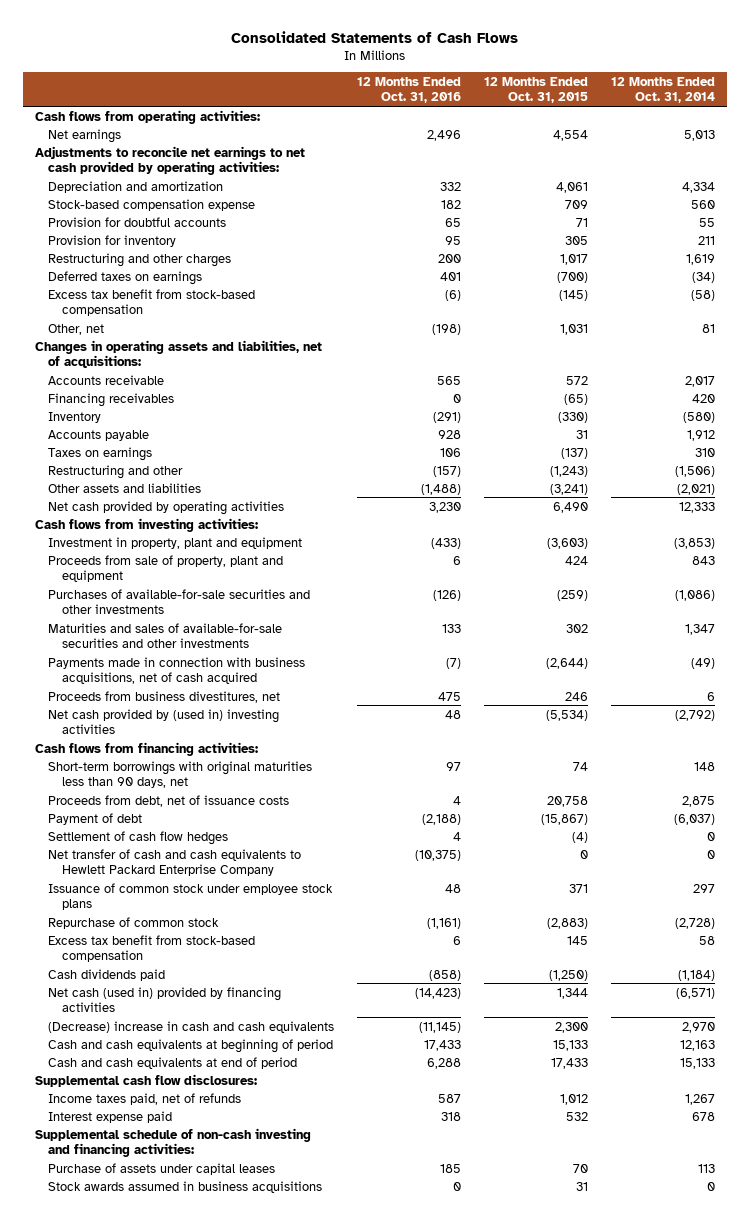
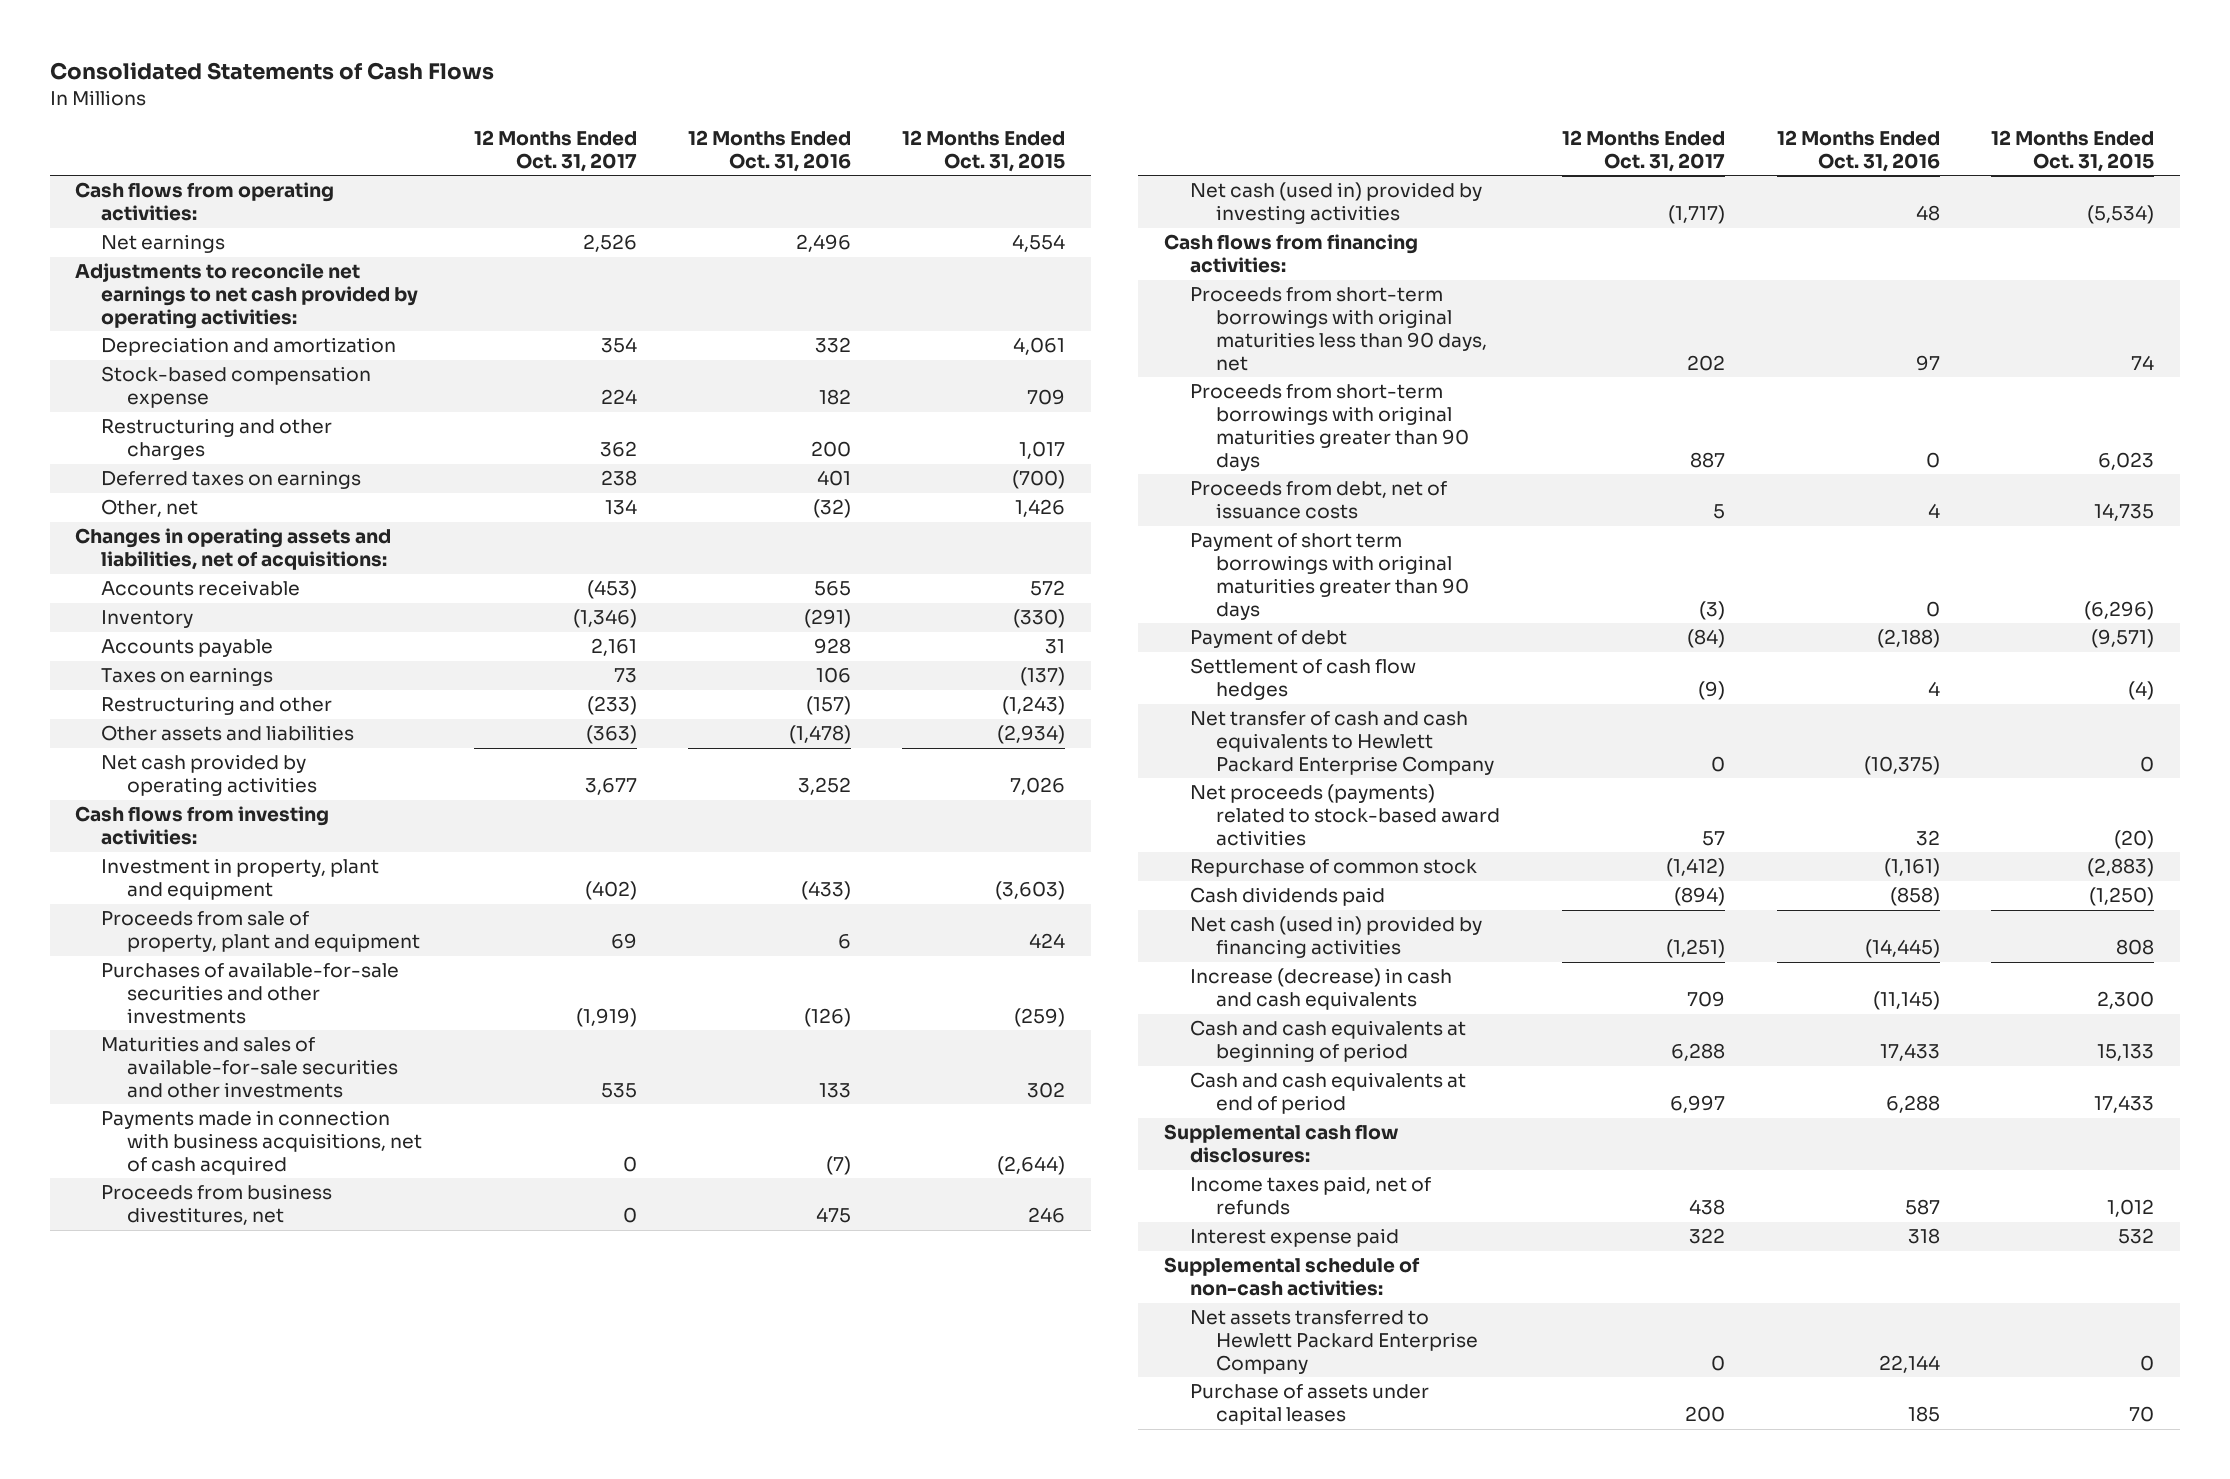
[611,76,716,104] 12 Months Ended Oct. 31, 2014 -> none
none -> [473,129,637,172] 12 Months Ended Oct. 31, 2017
[48,216,227,227] Provision for doubtful accounts -> none
[48,234,177,247] Provision for inventory -> none
[48,288,256,316] Excess tax benefit from stock-based compensation -> none
[432,323,462,335] (198) -> [813,499,852,519] (32)
[560,323,589,335] 1,031 -> [1015,499,1066,518] 1,426
[48,392,175,407] Financing receivables -> none
[421,483,462,495] (1,488) -> [789,725,852,745] (1,478)
[550,483,589,495] (3,241) -> [997,725,1066,745] (2,934)
[429,501,462,513] 3,230 -> [798,777,852,796] 3,252
[553,501,589,513] 6,490 -> [1010,777,1066,796] 7,026
[48,708,280,734] Net cash provided by (used in) investing activities -> [1190,182,1483,225] Net cash (used in) provided by investing activities
[48,760,313,788] Short-term borrowings with original maturities less than 90 days, net -> [1190,287,1487,371] Proceeds from short-term borrowings with original maturities less than 90 days, net
none -> [1190,384,1469,471] Proceeds from short-term borrowings with original maturities greater than 90 days
[547,795,589,807] 20,758 -> [2094,503,2155,522] 14,735
none -> [1190,533,1469,620] Payment of short term borrowings with original maturities greater than 90 days
[541,813,589,825] (15,867) -> [2091,629,2155,649] (9,571)
[48,882,334,910] Issuance of common stock under employee stock plans -> none
none -> [1190,784,1500,846] Net proceeds (payments) related to stock-based award activities
[48,934,256,962] Excess tax benefit from stock-based compensation -> none
[415,987,462,999] (14,423) -> [1864,939,1940,959] (14,445)
[557,987,589,999] 1,344 -> [2116,939,2155,956] 808
[48,1020,335,1033] (Decrease) increase in cash and cash equivalents -> [1190,968,1453,1011] Increase (decrease) in cash and cash equivalents
[34,1127,311,1157] Supplemental schedule of non-cash investing and financing activities: -> [1164,1257,1421,1297] Supplemental schedule of non-cash activities:
none -> [1190,1310,1478,1374] Net assets transferred to Hewlett Packard Enterprise Company
[48,1180,323,1193] Stock awards assumed in business acquisitions -> none

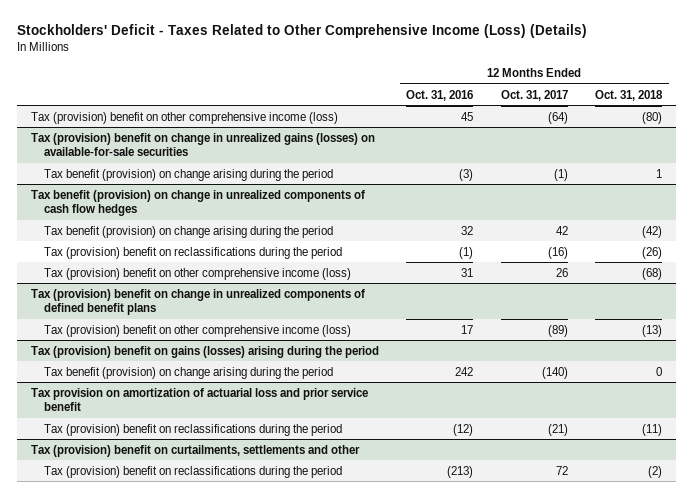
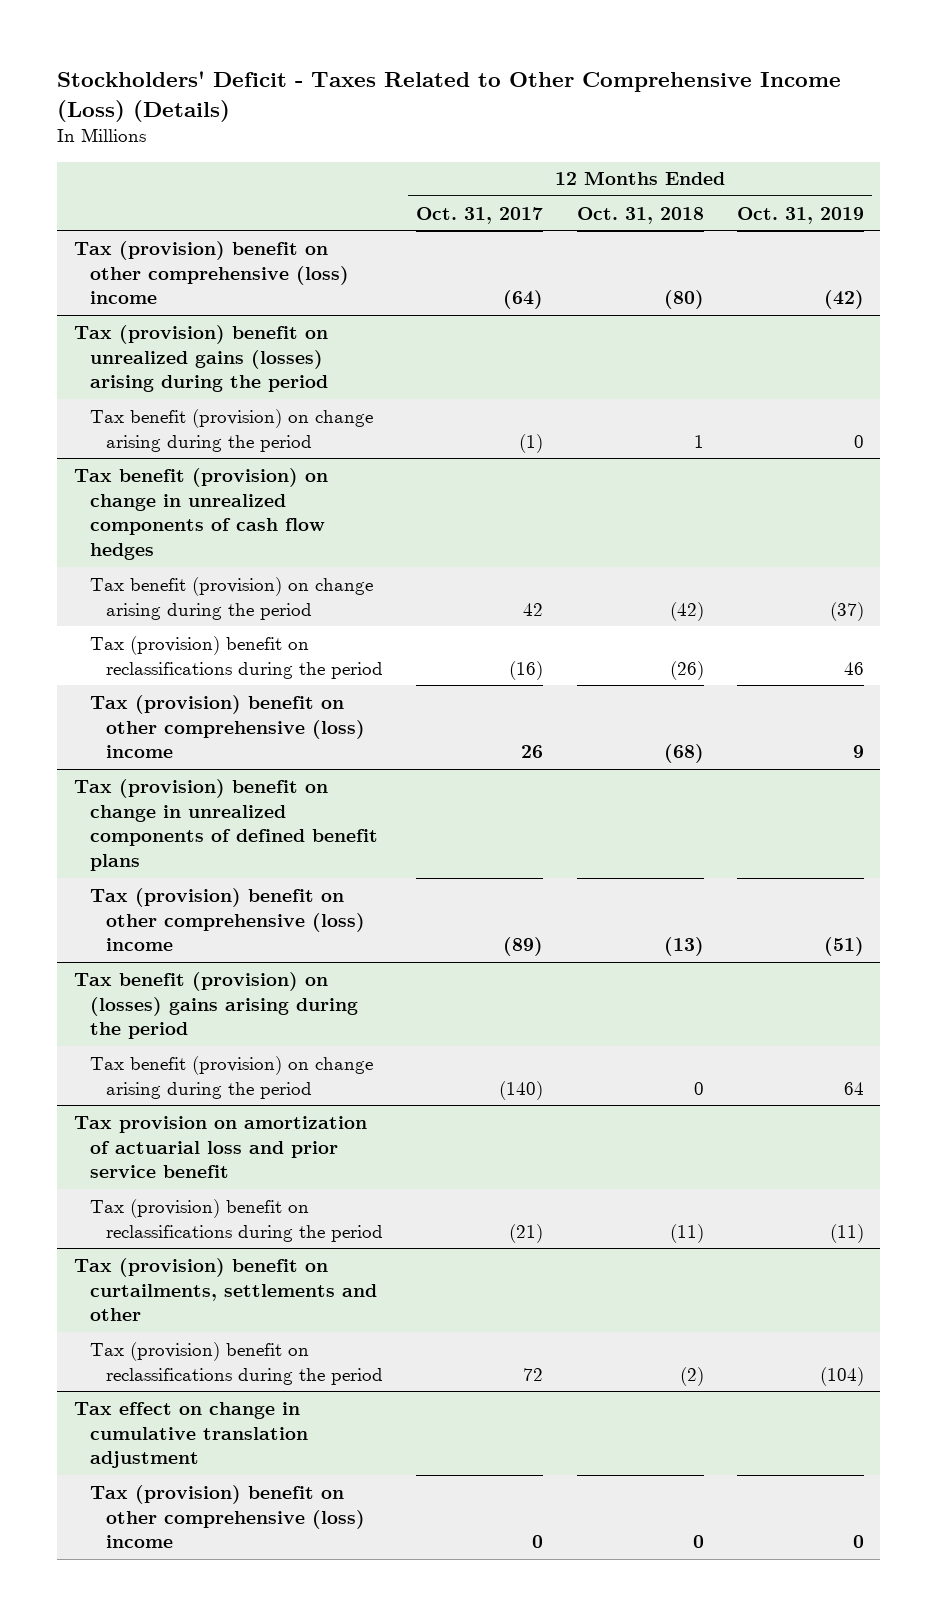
[406,89,474,101] Oct. 31, 2016 -> none
none -> [736,206,864,224] Oct. 31, 2019
[30,111,338,124] Tax (provision) benefit on other comprehensive income (loss) -> [73,240,349,305] Tax (provision) benefit on other comprehensive (loss) income
[30,132,375,157] Tax (provision) benefit on change in unrealized gains (losses) on available-for-sale securities -> [73,324,328,393] Tax (provision) benefit on unrealized gains (losses) arising during the period
[44,267,352,280] Tax (provision) benefit on other comprehensive income (loss) -> [89,694,366,759] Tax (provision) benefit on other comprehensive (loss) income
[44,324,352,337] Tax (provision) benefit on other comprehensive income (loss) -> [89,887,366,952] Tax (provision) benefit on other comprehensive (loss) income
[30,345,379,358] Tax (provision) benefit on gains (losses) arising during the period -> [73,971,358,1040] Tax benefit (provision) on (losses) gains arising during the period
none -> [73,1401,308,1469] Tax effect on change in cumulative translation adjustment
none -> [89,1484,366,1549] Tax (provision) benefit on other comprehensive (loss) income

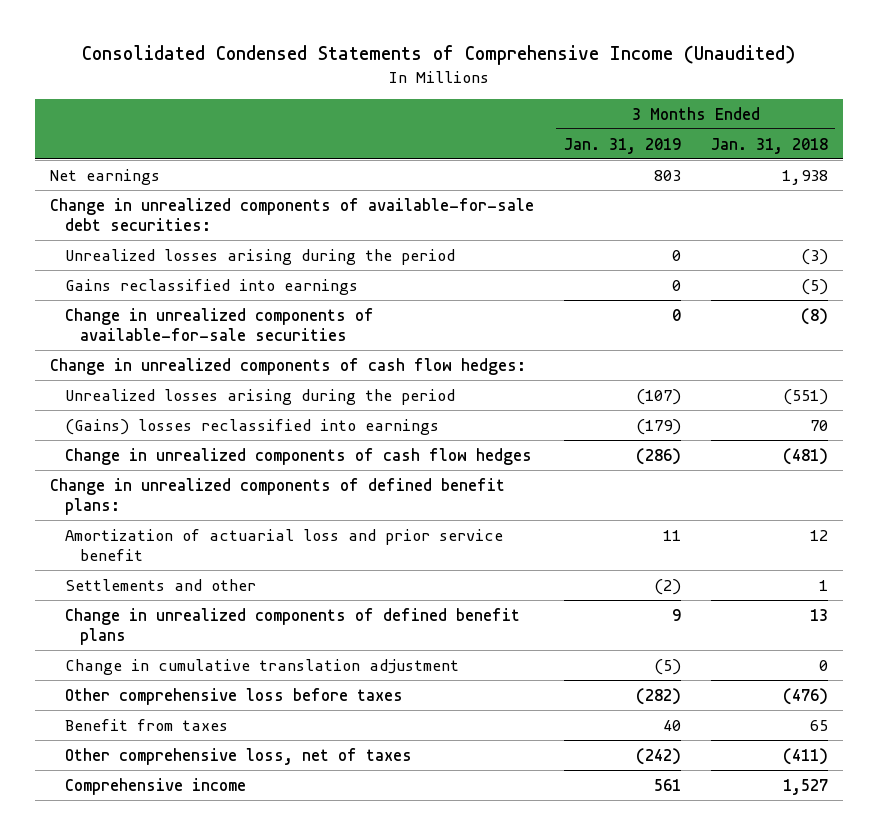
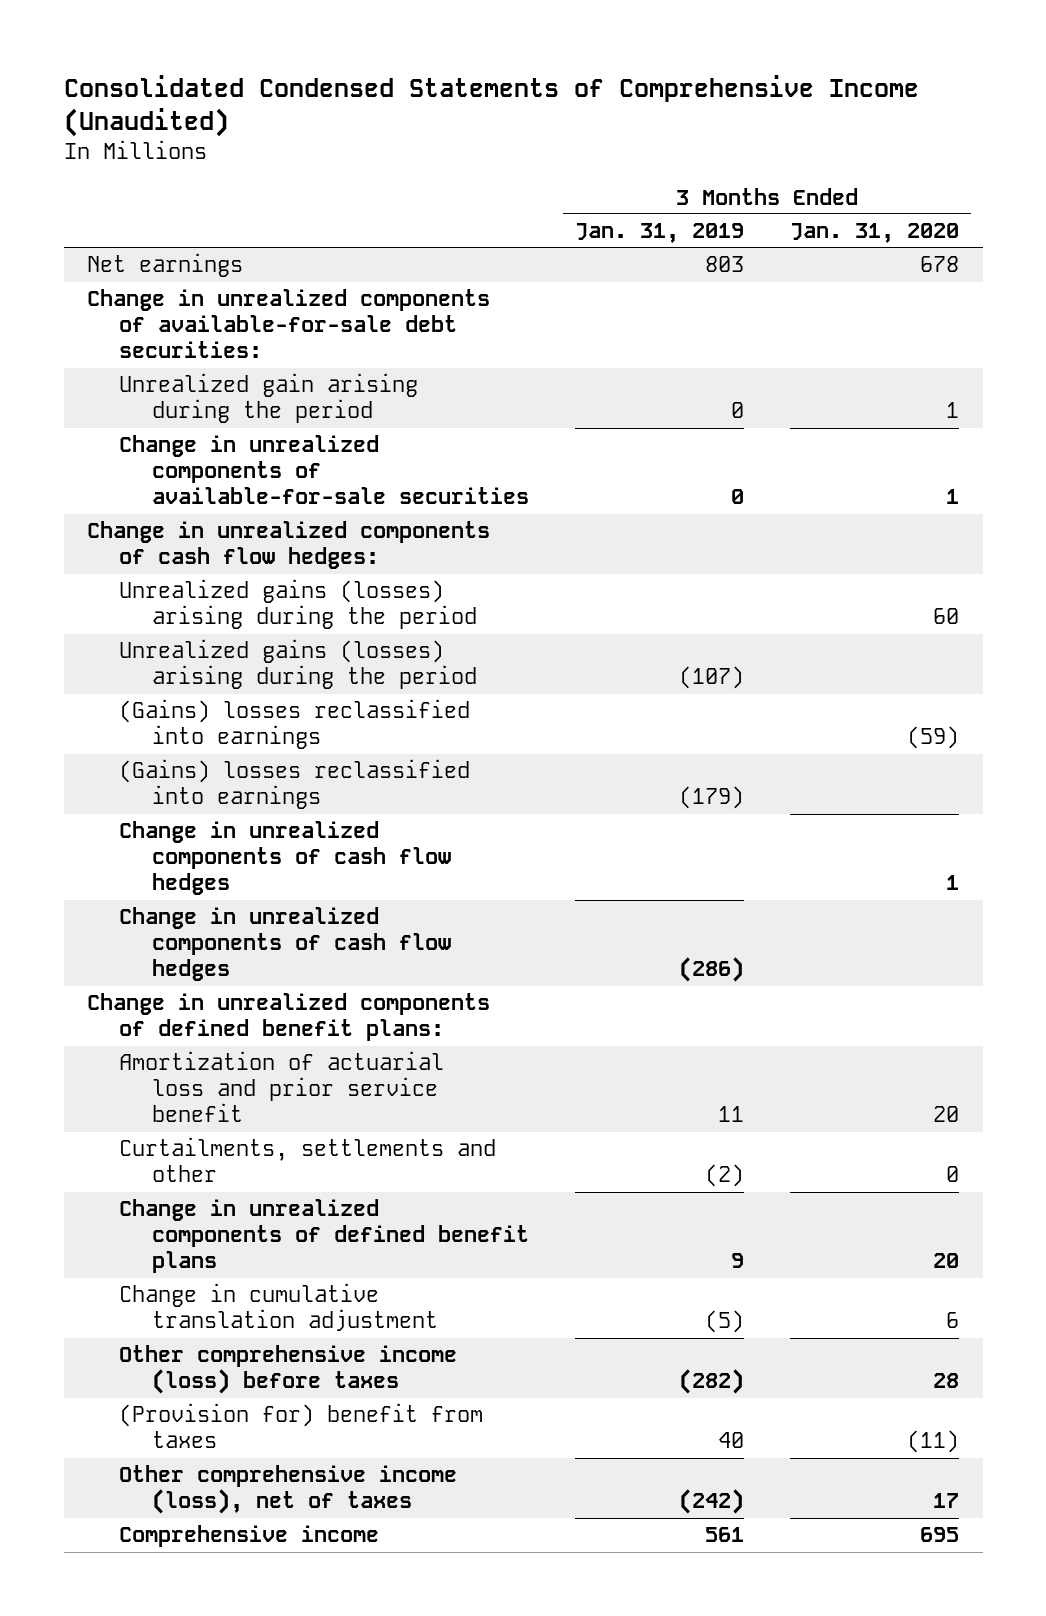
[710,137,828,154] Jan. 31, 2018 -> none
none -> [790,223,960,244] Jan. 31, 2020
[65,278,359,295] Gains reclassified into earnings -> none
[65,248,456,265] Unrealized losses arising during the period -> [119,373,419,424] Unrealized gain arising during the period
none -> [119,579,477,630] Unrealized gains (losses) arising during the period
[65,388,456,405] Unrealized losses arising during the period -> [119,639,477,690] Unrealized gains (losses) arising during the period
none -> [119,699,471,750] (Gains) losses reclassified into earnings
none -> [119,821,451,896] Change in unrealized components of cash flow hedges
[65,578,257,591] Settlements and other -> [119,1137,497,1183] Curtailments, settlements and other
[65,687,404,705] Other comprehensive loss before taxes -> [119,1345,458,1395] Other comprehensive income (loss) before taxes
[65,718,229,731] Benefit from taxes -> [119,1403,484,1449] (Provision for) benefit from taxes
[65,747,413,765] Other comprehensive loss, net of taxes -> [119,1465,458,1515] Other comprehensive income (loss), net of taxes

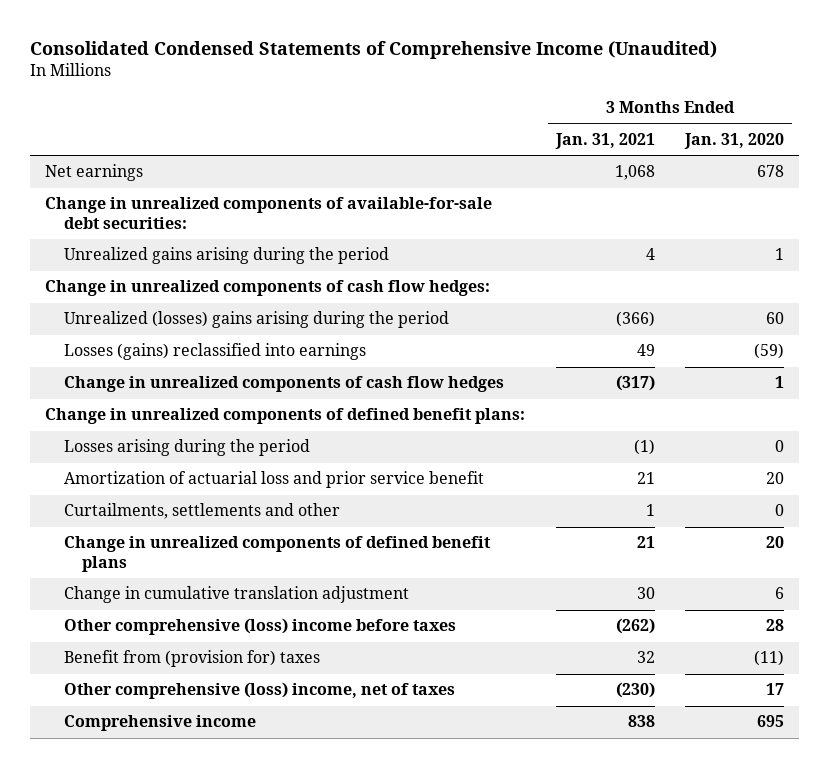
[574,223,744,244] Jan. 31, 2019 -> none
none -> [554,132,655,149] Jan. 31, 2021
[119,435,529,505] Change in unrealized components of available-for-sale securities -> none
[119,373,419,424] Unrealized gain arising during the period -> [63,247,389,265] Unrealized gains arising during the period
[119,639,477,690] Unrealized gains (losses) arising during the period -> none
[119,759,471,810] (Gains) losses reclassified into earnings -> none
[119,579,477,630] Unrealized gains (losses) arising during the period -> [63,311,449,329] Unrealized (losses) gains arising during the period
[119,699,471,750] (Gains) losses reclassified into earnings -> [63,343,366,361] Losses (gains) reclassified into earnings
[119,907,451,982] Change in unrealized components of cash flow hedges -> none
none -> [63,439,310,457] Losses arising during the period
[119,1345,458,1395] Other comprehensive income (loss) before taxes -> [63,618,456,636] Other comprehensive (loss) income before taxes
[119,1403,484,1449] (Provision for) benefit from taxes -> [63,650,320,668] Benefit from (provision for) taxes
[119,1465,458,1515] Other comprehensive income (loss), net of taxes -> [63,682,455,700] Other comprehensive (loss) income, net of taxes

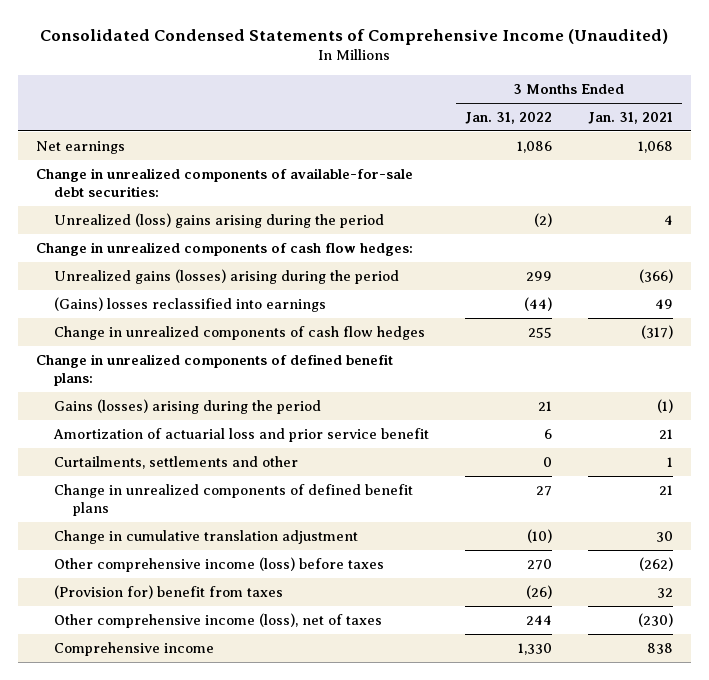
[684,132,785,149] Jan. 31, 2020 -> none
none -> [465,112,553,125] Jan. 31, 2022
[63,247,389,265] Unrealized gains arising during the period -> [54,213,385,229] Unrealized (loss) gains arising during the period
[63,311,449,329] Unrealized (losses) gains arising during the period -> [54,269,400,285] Unrealized gains (losses) arising during the period
[63,343,366,361] Losses (gains) reclassified into earnings -> [54,297,327,313] (Gains) losses reclassified into earnings
[63,439,310,457] Losses arising during the period -> [54,399,322,415] Gains (losses) arising during the period
[63,618,456,636] Other comprehensive (loss) income before taxes -> [54,557,385,573] Other comprehensive income (loss) before taxes
[63,650,320,668] Benefit from (provision for) taxes -> [54,585,284,600] (Provision for) benefit from taxes
[63,682,455,700] Other comprehensive (loss) income, net of taxes -> [54,613,383,629] Other comprehensive income (loss), net of taxes

